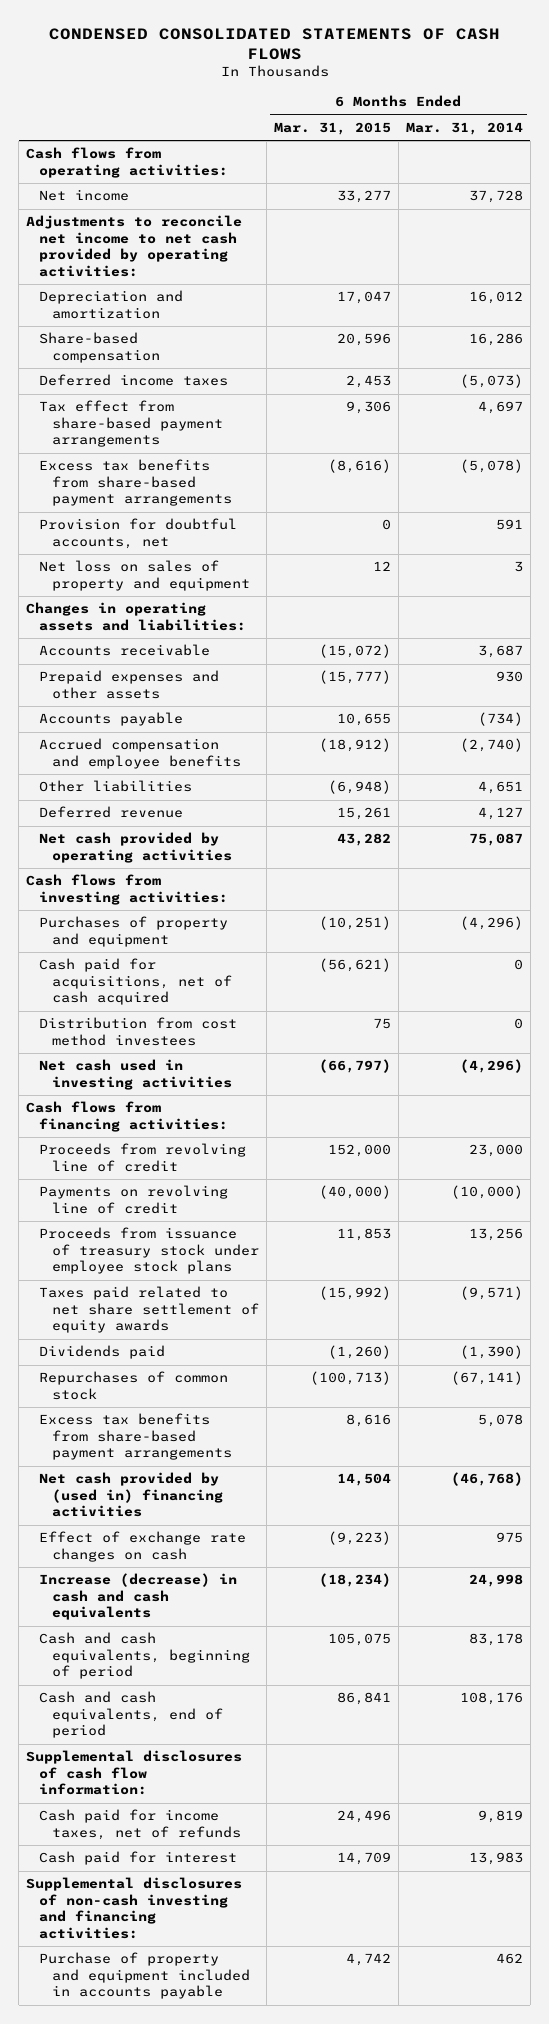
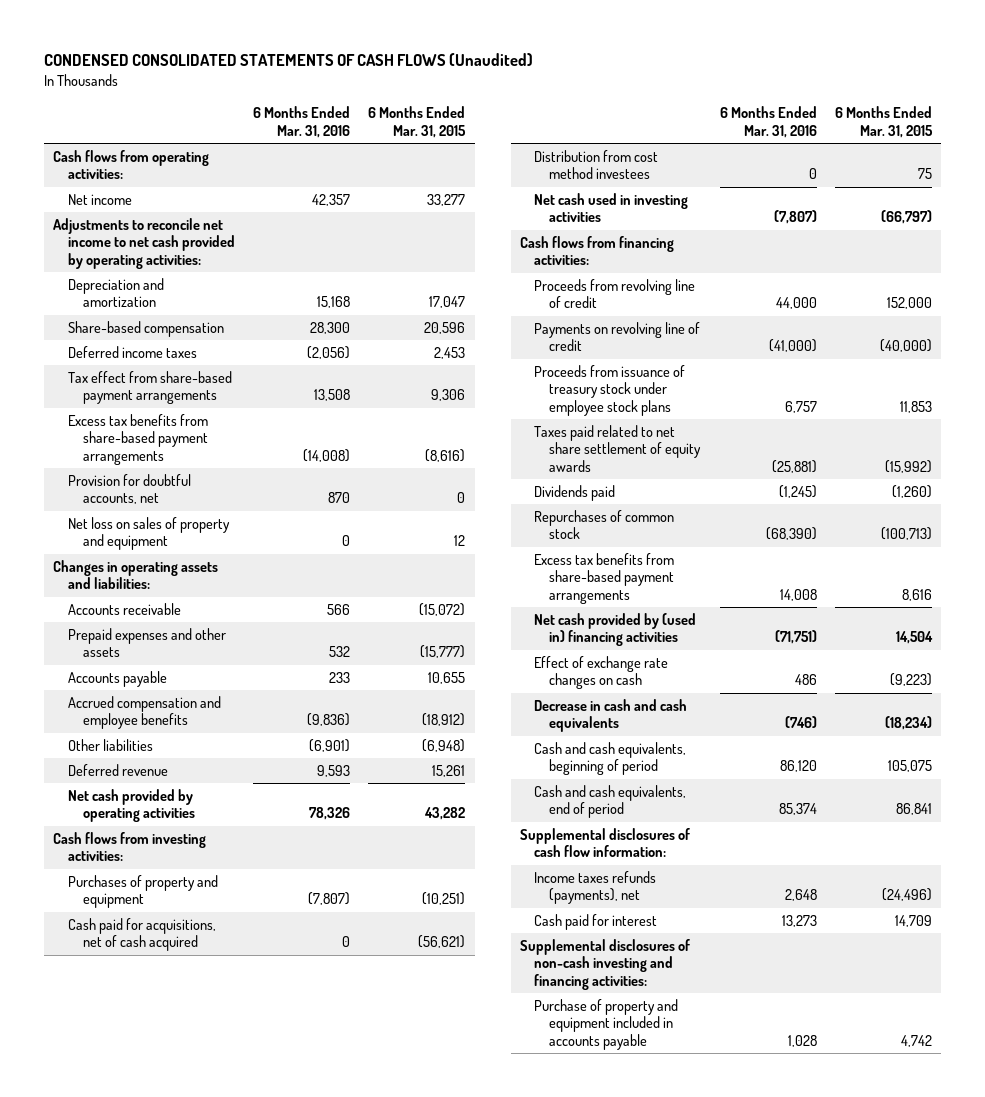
[48,27,500,60] CONDENSED CONSOLIDATED STATEMENTS OF CASH FLOWS -> [44,53,534,67] CONDENSED CONSOLIDATED STATEMENTS OF CASH FLOWS (Unaudited)
[405,122,523,136] Mar. 31, 2014 -> none
none -> [253,106,351,138] 6 Months Ended Mar. 31, 2016
[39,1573,238,1621] Increase (decrease) in cash and cash equivalents -> [534,698,688,733] Decrease in cash and cash equivalents
[39,1809,242,1840] Cash paid for income taxes, net of refunds -> [534,870,657,905] Income taxes refunds (payments), net
[336,1810,391,1824] 24,496 -> [882,888,933,902] (24,496)

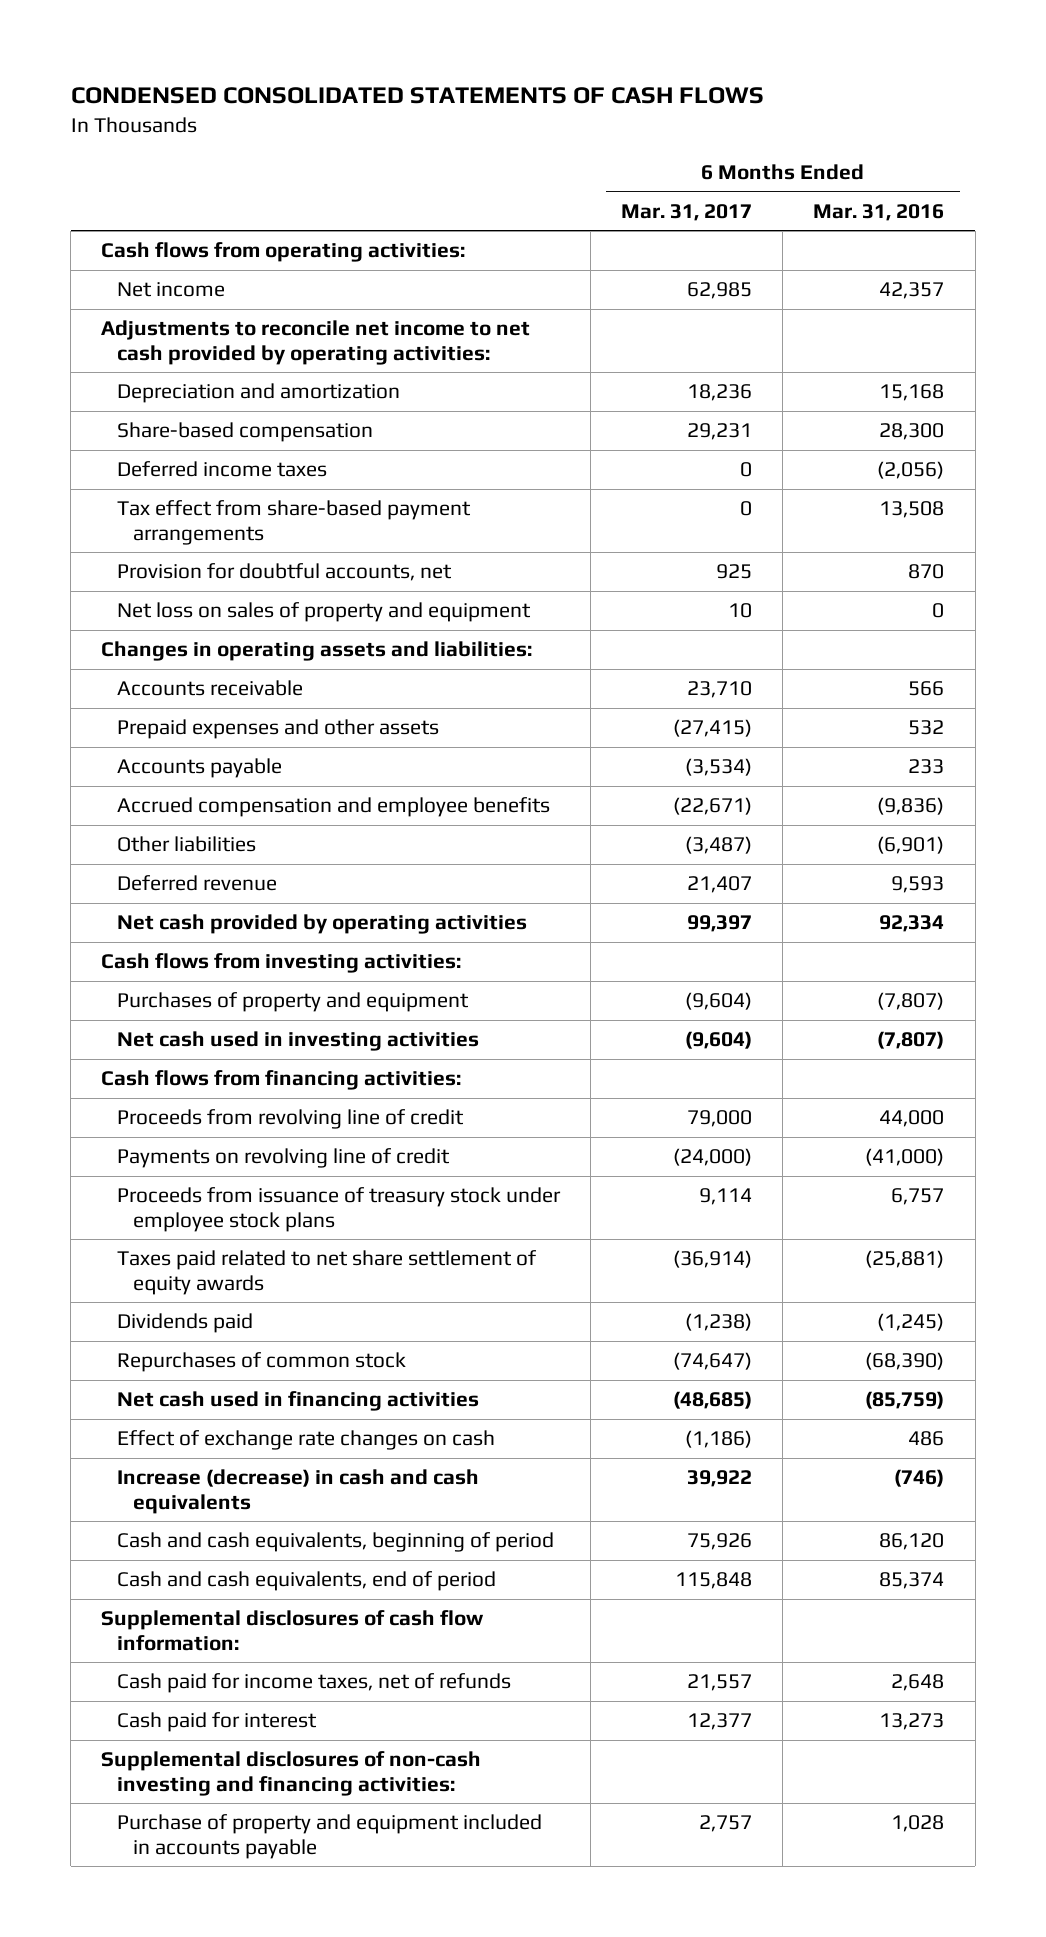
[44,53,534,67] CONDENSED CONSOLIDATED STATEMENTS OF CASH FLOWS (Unaudited) -> [70,87,764,105] CONDENSED CONSOLIDATED STATEMENTS OF CASH FLOWS
[368,106,467,138] 6 Months Ended Mar. 31, 2015 -> none
none -> [621,203,753,221] Mar. 31, 2017
[67,413,208,466] Excess tax benefits from share-based payment arrangements -> none
[309,807,351,821] 78,326 -> [879,915,945,933] 92,334
[67,917,216,952] Cash paid for acquisitions, net of cash acquired -> none
[534,149,659,180] Distribution from cost method investees -> none
[534,552,675,605] Excess tax benefits from share-based payment arrangements -> none
[534,612,697,647] Net cash provided by (used in) financing activities -> [117,1391,480,1412] Net cash used in financing activities
[774,630,817,645] (71,751) -> [865,1391,945,1410] (85,759)
[534,698,688,733] Decrease in cash and cash equivalents -> [117,1469,480,1514] Increase (decrease) in cash and cash equivalents
[534,870,657,905] Income taxes refunds (payments), net -> [117,1673,512,1694] Cash paid for income taxes, net of refunds

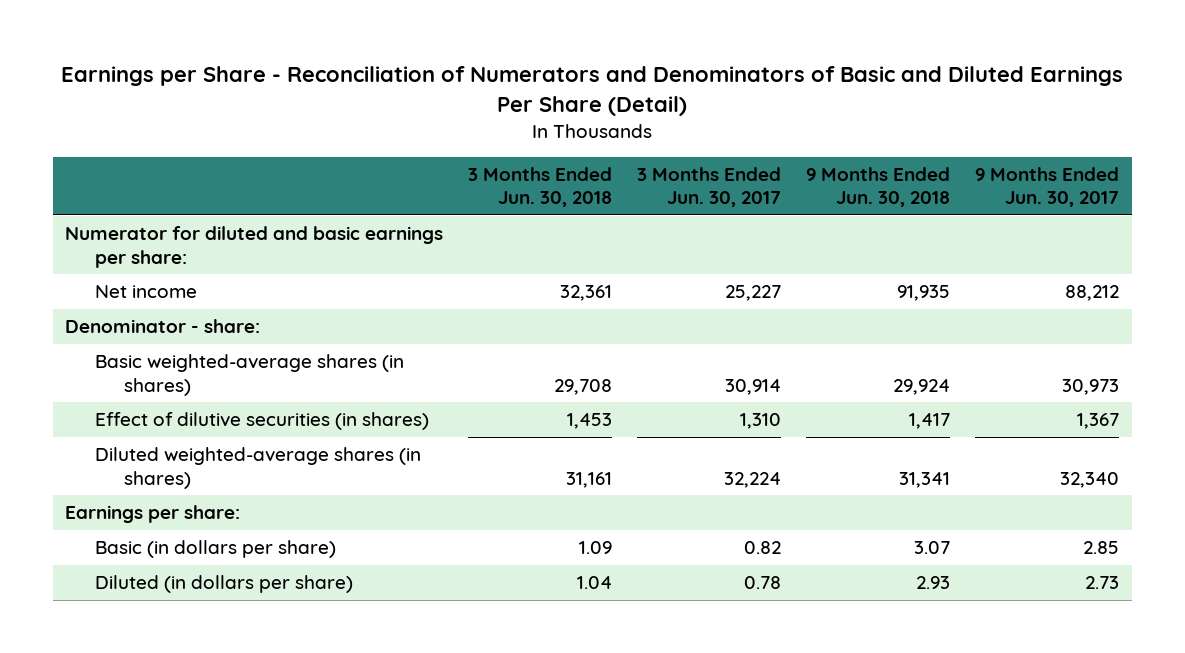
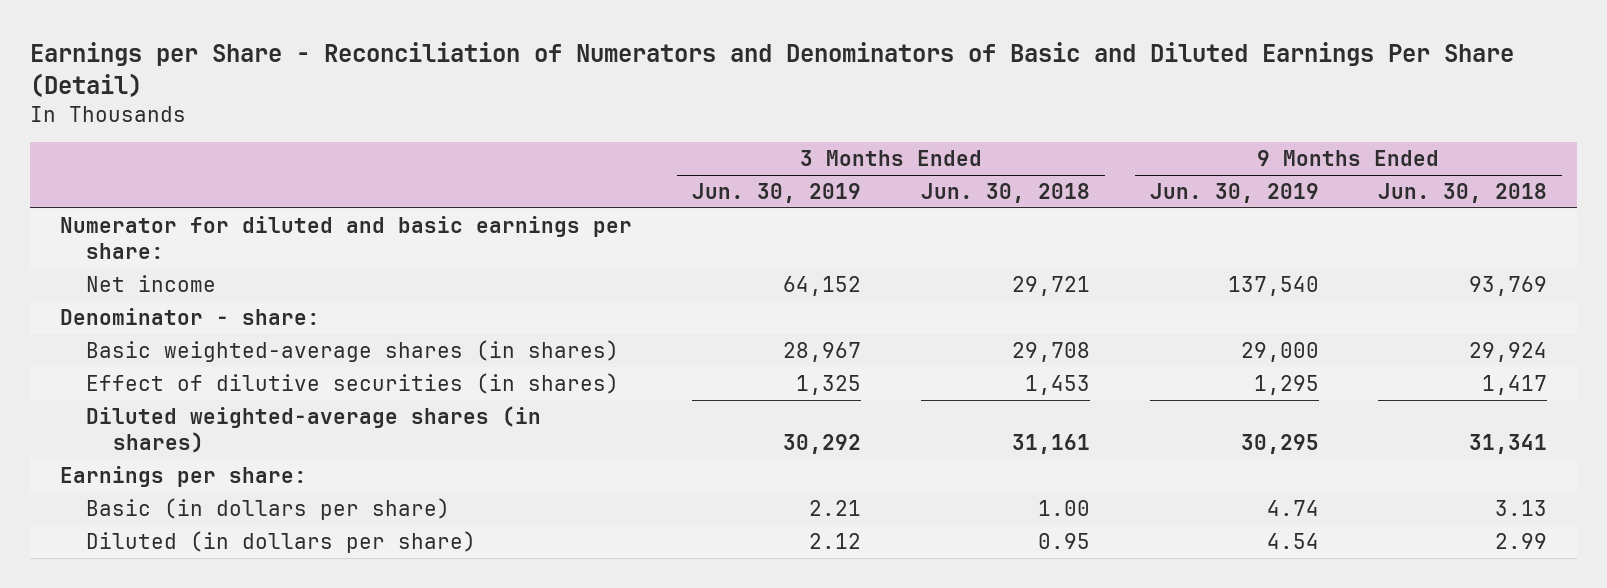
[637,166,782,208] 3 Months Ended Jun. 30, 2017 -> none
[975,166,1120,208] 9 Months Ended Jun. 30, 2017 -> none
none -> [691,182,861,203] Jun. 30, 2019
none -> [1149,182,1319,203] Jun. 30, 2019
[560,285,613,302] 32,361 -> [1011,275,1090,296] 29,721
[897,285,951,302] 91,935 -> [1469,275,1548,296] 93,769
[579,541,613,555] 1.09 -> [1037,499,1090,516] 1.00
[914,541,951,555] 3.07 -> [1495,499,1548,516] 3.13
[577,576,613,590] 1.04 -> [1037,532,1090,549] 0.95
[916,576,951,590] 2.93 -> [1495,532,1548,549] 2.99

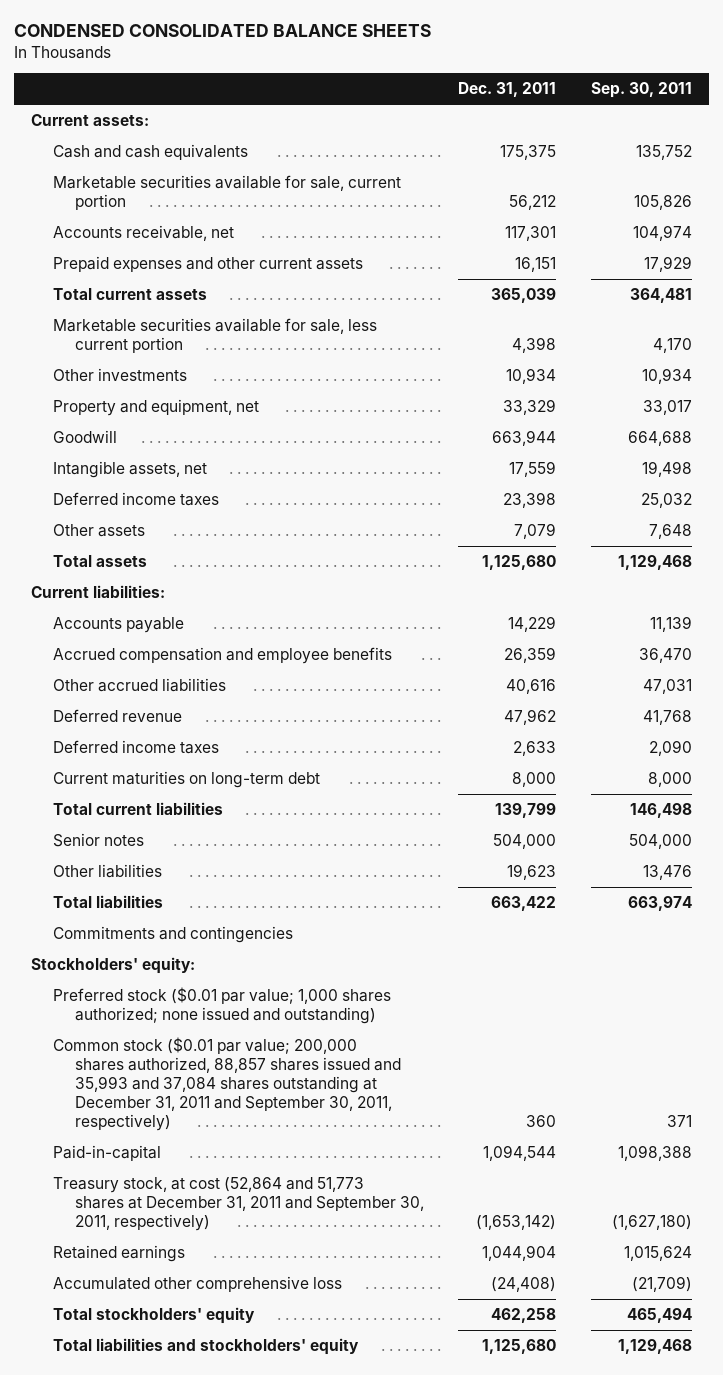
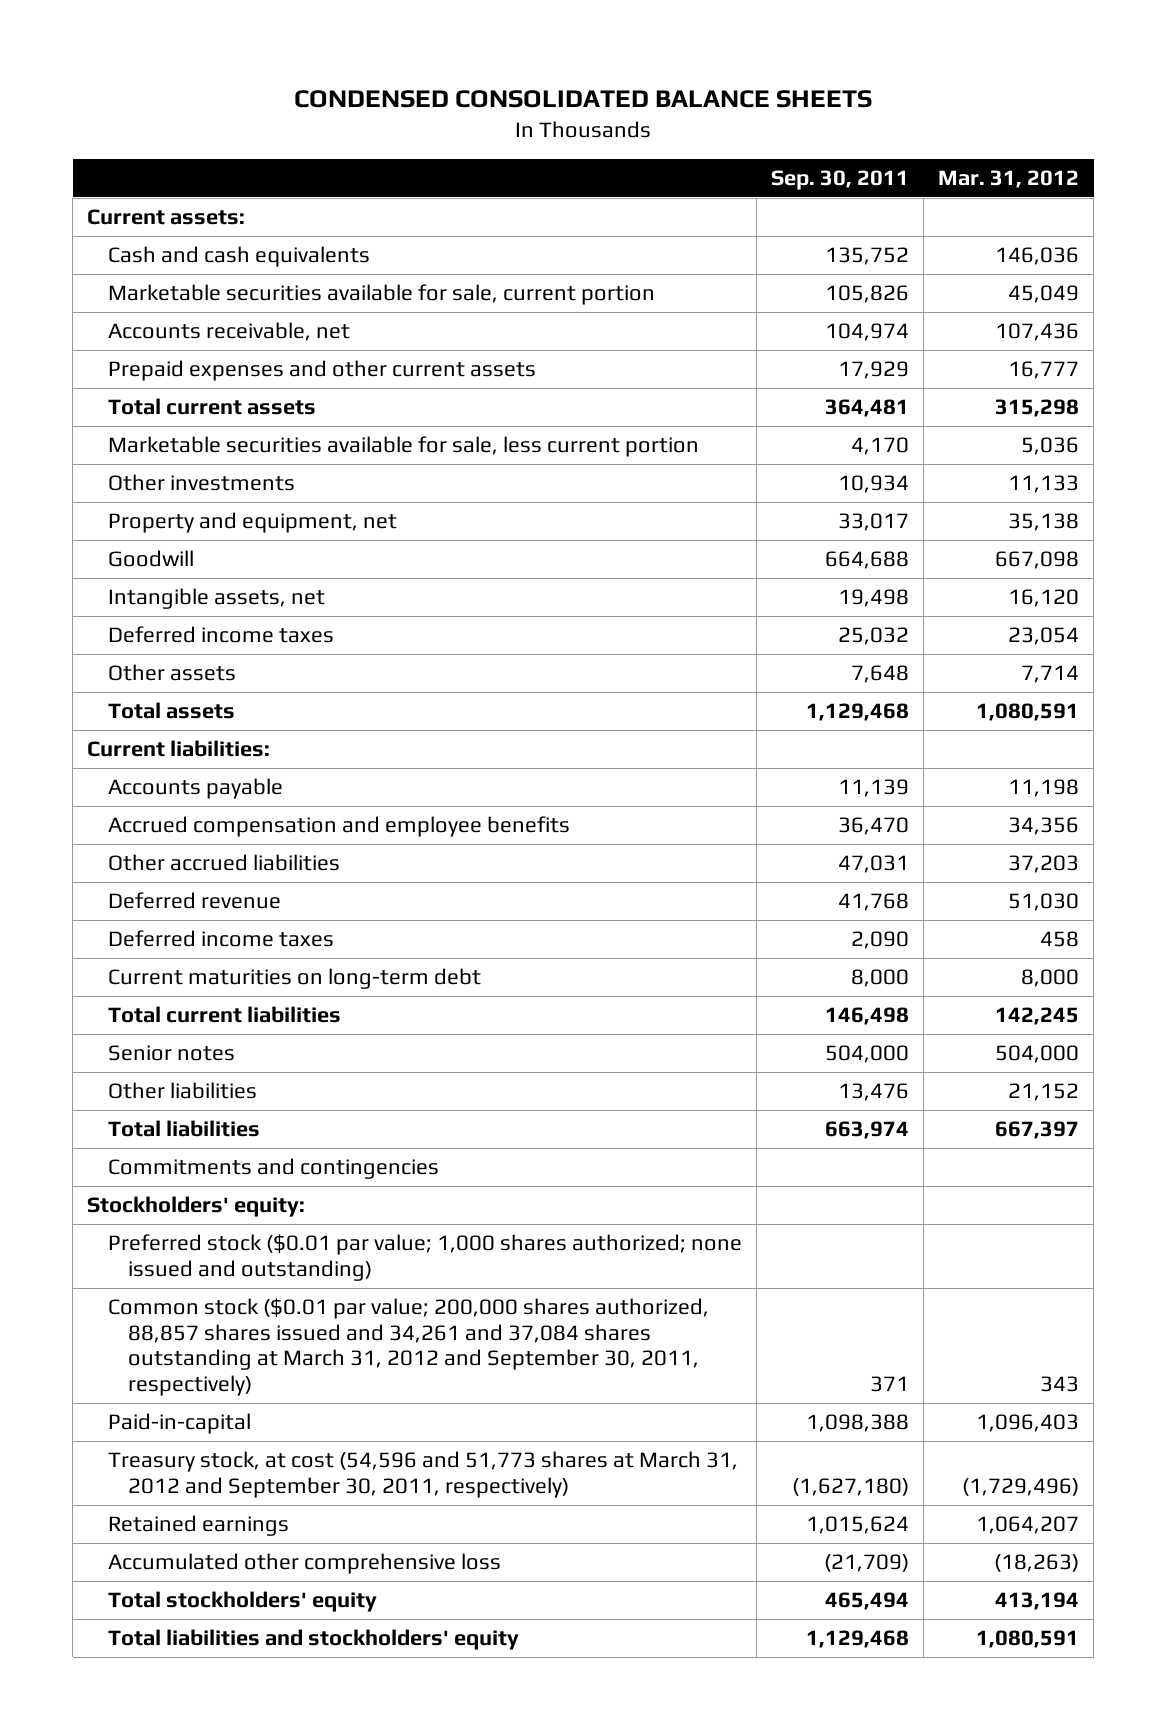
[458,82,557,98] Dec. 31, 2011 -> none
none -> [938,170,1080,189] Mar. 31, 2012
[52,1036,401,1132] Common stock ($0.01 par value; 200,000 shares authorized, 88,857 shares issued and 35,993 and 37,084 shares outstanding at December 31, 2011 and September 30, 2011, respectively) -> [107,1298,709,1397] Common stock ($0.01 par value; 200,000 shares authorized, 88,857 shares issued and 34,261 and 37,084 shares outstanding at March 31, 2012 and September 30, 2011, respectively)
[52,1176,424,1232] Treasury stock, at cost (52,864 and 51,773 shares at December 31, 2011 and September 30, 2011, respectively) -> [107,1451,738,1498] Treasury stock, at cost (54,596 and 51,773 shares at March 31, 2012 and September 30, 2011, respectively)

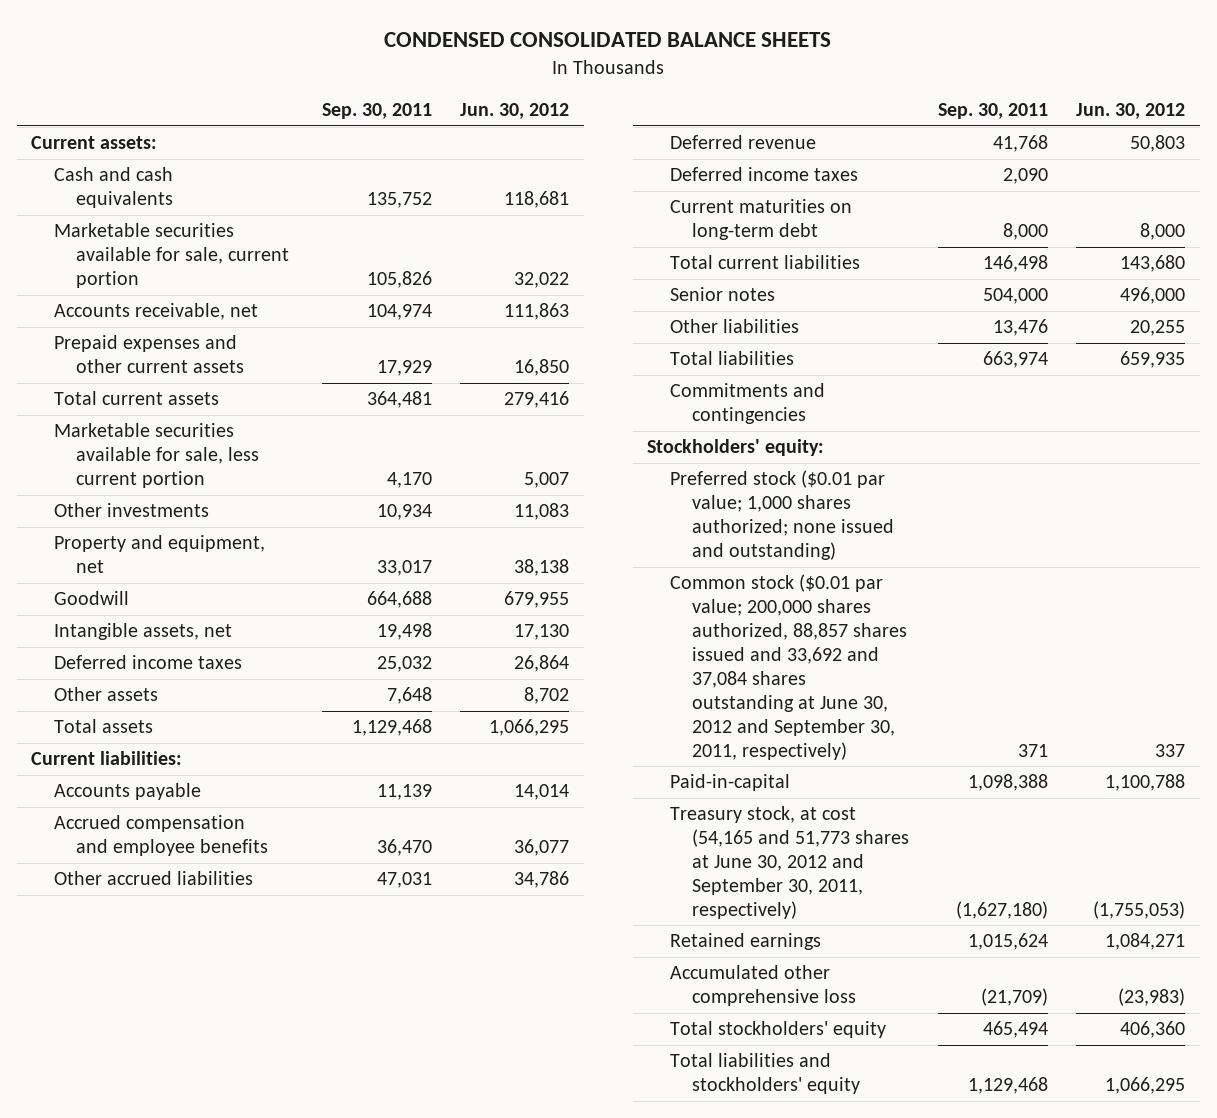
[938,170,1080,189] Mar. 31, 2012 -> none
none -> [460,102,570,119] Jun. 30, 2012
[107,1298,709,1397] Common stock ($0.01 par value; 200,000 shares authorized, 88,857 shares issued and 34,261 and 37,084 shares outstanding at March 31, 2012 and September 30, 2011, respectively) -> [669,574,907,760] Common stock ($0.01 par value; 200,000 shares authorized, 88,857 shares issued and 33,692 and 37,084 shares outstanding at June 30, 2012 and September 30, 2011, respectively)
[107,1451,738,1498] Treasury stock, at cost (54,596 and 51,773 shares at March 31, 2012 and September 30, 2011, respectively) -> [669,806,909,919] Treasury stock, at cost (54,165 and 51,773 shares at June 30, 2012 and September 30, 2011, respectively)

